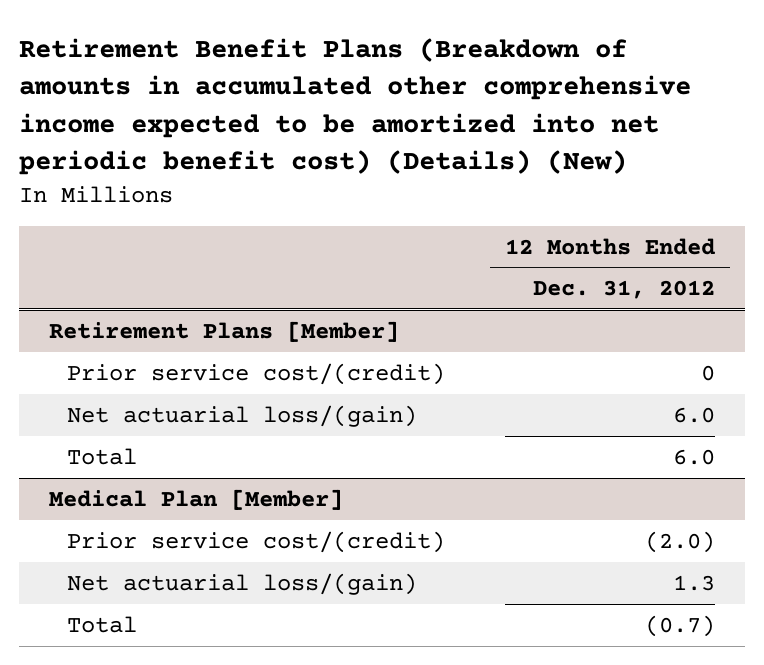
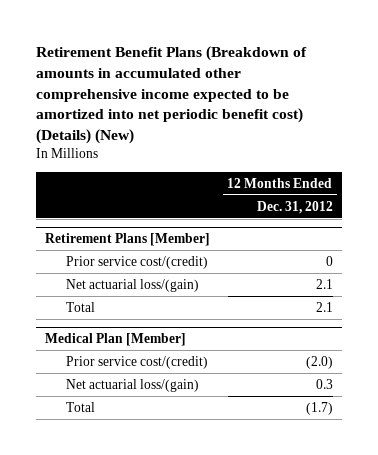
[672,406,715,423] 6.0 -> [315,278,333,289] 2.1
[672,448,715,465] 6.0 -> [315,301,333,312] 2.1
[672,574,715,591] 1.3 -> [315,378,333,389] 0.3
[644,614,715,637] (0.7) -> [305,401,333,415] (1.7)

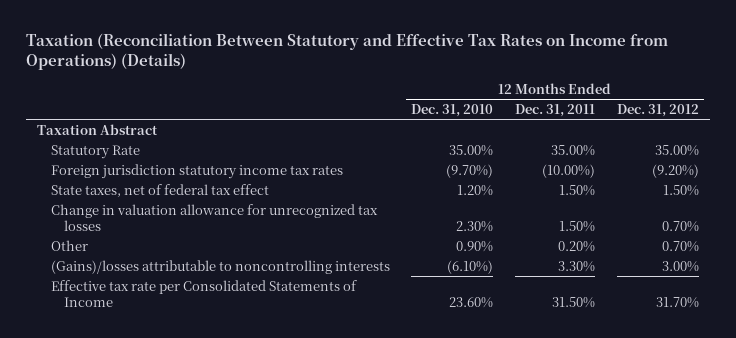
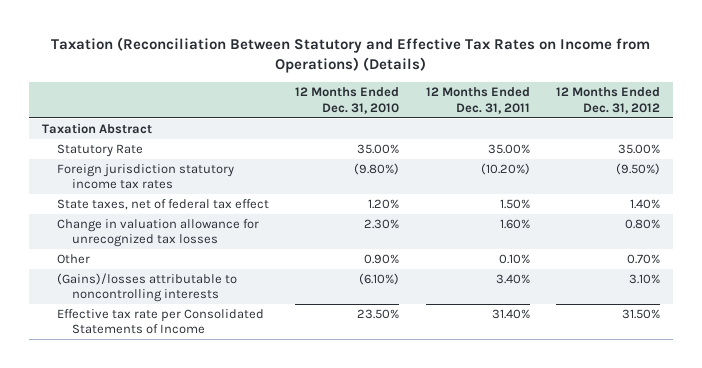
[446,163,494,178] (9.70%) -> [354,162,400,175] (9.80%)
[542,163,596,178] (10.00%) -> [480,162,530,175] (10.20%)
[651,163,699,178] (9.20%) -> [616,162,661,175] (9.50%)
[662,184,699,196] 1.50% -> [630,198,661,209] 1.40%
[559,220,596,232] 1.50% -> [499,218,530,229] 1.60%
[661,220,699,232] 0.70% -> [625,218,661,229] 0.80%
[558,240,596,252] 0.20% -> [498,253,530,264] 0.10%
[558,260,596,272] 3.30% -> [495,273,530,284] 3.40%
[661,260,699,272] 3.00% -> [629,273,661,284] 3.10%
[449,296,494,308] 23.60% -> [357,308,400,319] 23.50%
[552,296,596,308] 31.50% -> [491,308,530,319] 31.40%
[655,296,699,308] 31.70% -> [622,308,661,319] 31.50%

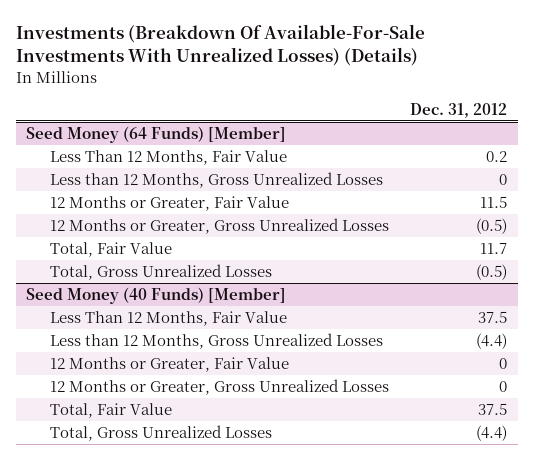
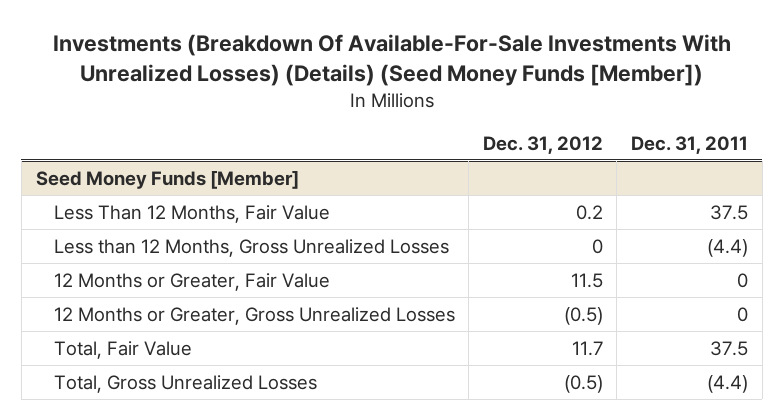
[15,24,425,67] Investments (Breakdown Of Available-For-Sale Investments With Unrealized Losses) (Details) -> [52,34,731,86] Investments (Breakdown Of Available-For-Sale Investments With Unrealized Losses) (Details) (Seed Money Funds [Member])
none -> [631,135,749,154] Dec. 31, 2011
[26,126,287,144] Seed Money (64 Funds) [Member] -> [35,170,299,189] Seed Money Funds [Member]
[26,287,287,305] Seed Money (40 Funds) [Member] -> none
[50,311,288,327] Less Than 12 Months, Fair Value -> none
[50,333,384,350] Less than 12 Months, Gross Unrealized Losses -> none
[50,357,290,373] 12 Months or Greater, Fair Value -> none
[50,379,390,396] 12 Months or Greater, Gross Unrealized Losses -> none
[50,403,173,419] Total, Fair Value -> none
[50,425,273,442] Total, Gross Unrealized Losses -> none

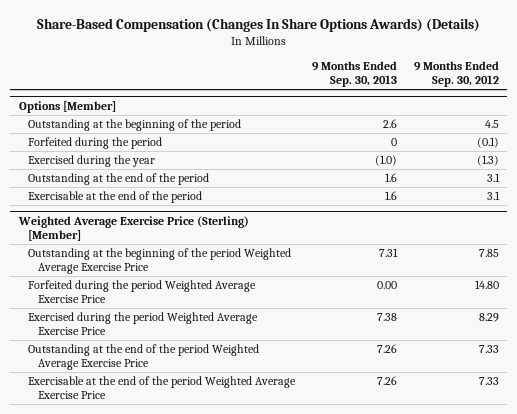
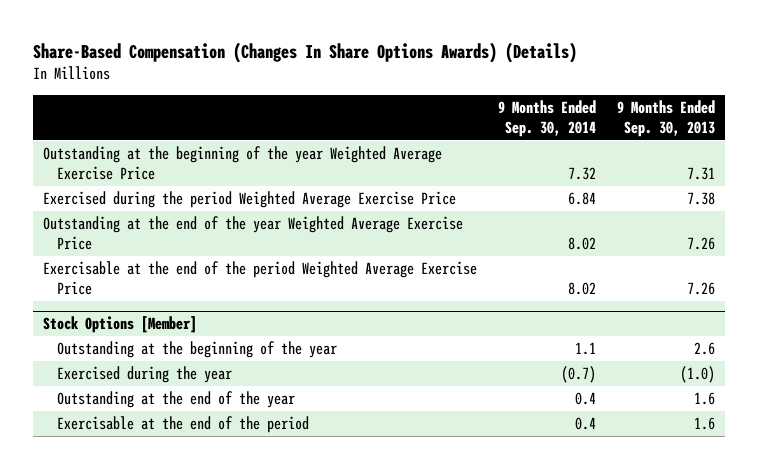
[413,61,499,88] 9 Months Ended Sep. 30, 2012 -> none
none -> [498,99,597,138] 9 Months Ended Sep. 30, 2014
[18,101,116,114] Options [Member] -> none
[28,119,242,132] Outstanding at the beginning of the period -> none
[28,137,163,150] Forfeited during the period -> none
[28,155,156,168] Exercised during the year -> none
[28,173,210,186] Outstanding at the end of the period -> none
[28,191,203,204] Exercisable at the end of the period -> none
[17,216,249,242] Weighted Average Exercise Price (Sterling) [Member] -> none
[28,280,257,304] Forfeited during the period Weighted Average Exercise Price -> none
[28,248,292,275] Outstanding at the beginning of the period Weighted Average Exercise Price -> [43,145,443,181] Outstanding at the beginning of the year Weighted Average Exercise Price
[28,344,260,371] Outstanding at the end of the period Weighted Average Exercise Price -> [43,215,464,251] Outstanding at the end of the year Weighted Average Exercise Price
none -> [43,315,198,333] Stock Options [Member]
none -> [56,340,337,358] Outstanding at the beginning of the year
none -> [56,365,232,383] Exercised during the year
none -> [56,390,295,408] Outstanding at the end of the year
none -> [56,415,309,433] Exercisable at the end of the period

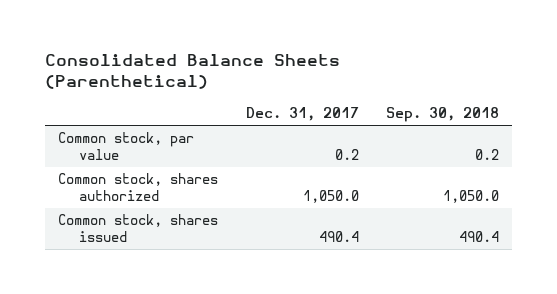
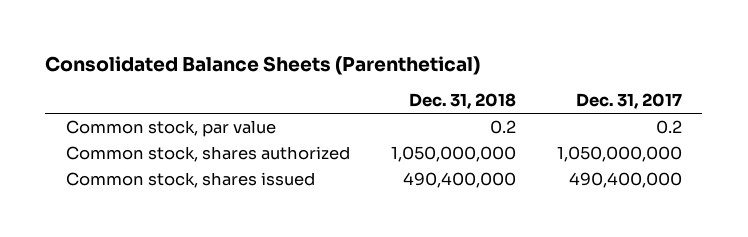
[385,107,499,123] Sep. 30, 2018 -> none
none -> [408,93,516,110] Dec. 31, 2018
[302,190,359,204] 1,050.0 -> [556,146,682,163] 1,050,000,000
[318,231,359,243] 490.4 -> [568,172,682,189] 490,400,000

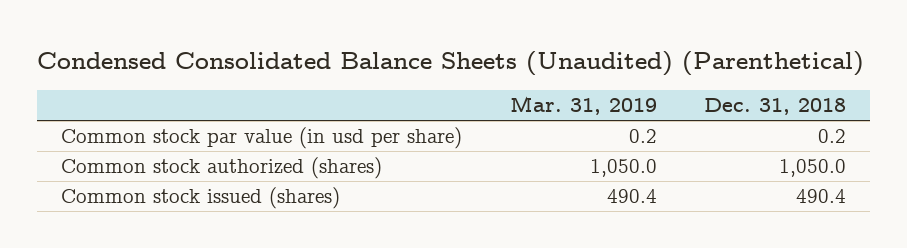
[45,55,481,75] Consolidated Balance Sheets (Parenthetical) -> [36,51,864,77] Condensed Consolidated Balance Sheets (Unaudited) (Parenthetical)
[575,93,682,110] Dec. 31, 2017 -> none
none -> [509,96,657,116] Mar. 31, 2019
[65,120,276,138] Common stock, par value -> [60,127,462,150] Common stock par value (in usd per share)
[65,146,350,163] Common stock, shares authorized -> [60,157,382,180] Common stock authorized (shares)
[390,146,516,163] 1,050,000,000 -> [779,159,847,178] 1,050.0
[65,172,315,189] Common stock, shares issued -> [60,187,340,210] Common stock issued (shares)
[402,172,516,189] 490,400,000 -> [796,189,847,204] 490.4

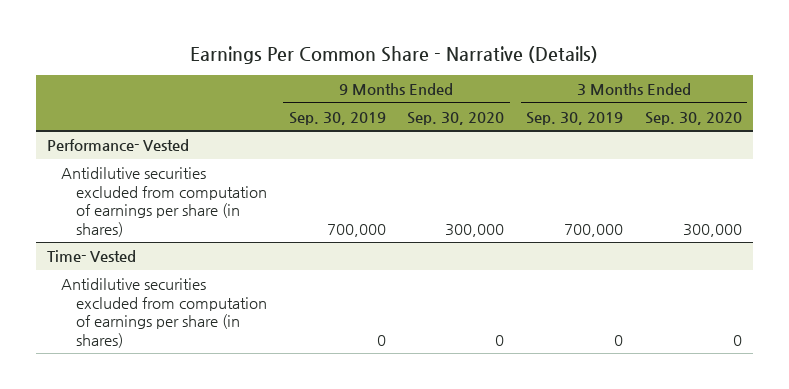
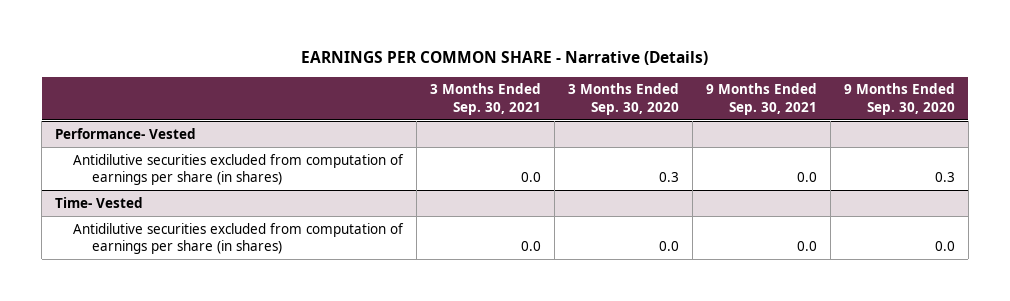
[190,45,599,64] Earnings Per Common Share - Narrative (Details) -> [300,50,708,65] EARNINGS PER COMMON SHARE - Narrative (Details)
[288,111,386,125] Sep. 30, 2019 -> none
[525,111,623,125] Sep. 30, 2019 -> none
none -> [430,83,542,115] 3 Months Ended Sep. 30, 2021
none -> [705,83,817,115] 9 Months Ended Sep. 30, 2021
[445,223,505,237] 300,000 -> [934,172,955,183] 0.3
[682,223,742,237] 300,000 -> [659,172,680,183] 0.3
[495,334,505,346] 0 -> [934,241,955,252] 0.0
[732,334,742,346] 0 -> [659,241,680,252] 0.0

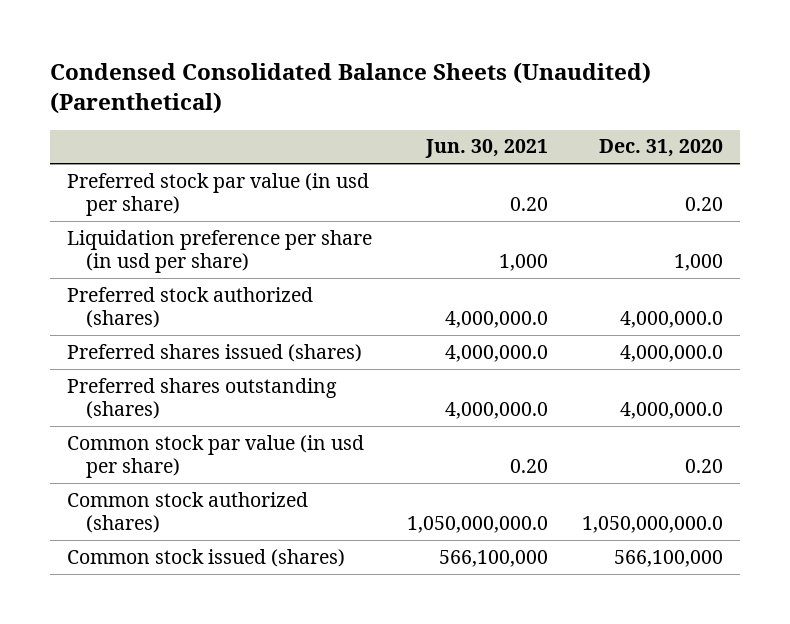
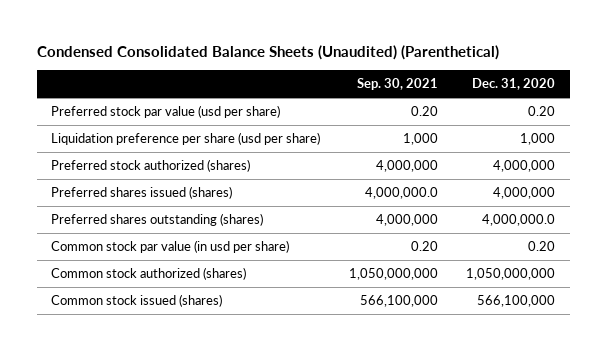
[424,139,548,159] Jun. 30, 2021 -> none
none -> [356,78,438,91] Sep. 30, 2021
[67,172,370,217] Preferred stock par value (in usd per share) -> [51,105,281,119] Preferred stock par value (usd per share)
[67,229,373,274] Liquidation preference per share (in usd per share) -> [51,132,321,146] Liquidation preference per share (usd per share)
[620,311,724,329] 4,000,000.0 -> [493,160,556,173] 4,000,000
[620,344,724,362] 4,000,000.0 -> [493,187,556,200] 4,000,000
[582,516,724,534] 1,050,000,000.0 -> [466,268,556,281] 1,050,000,000

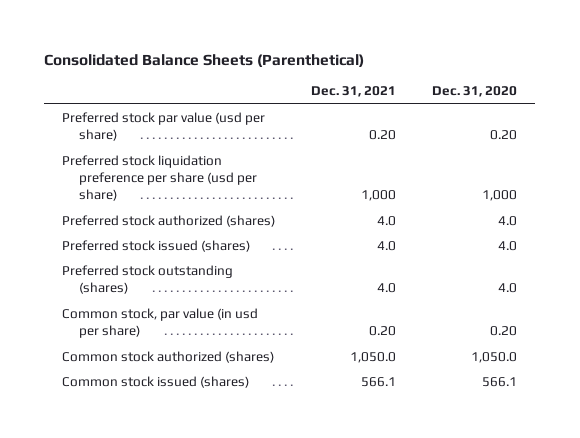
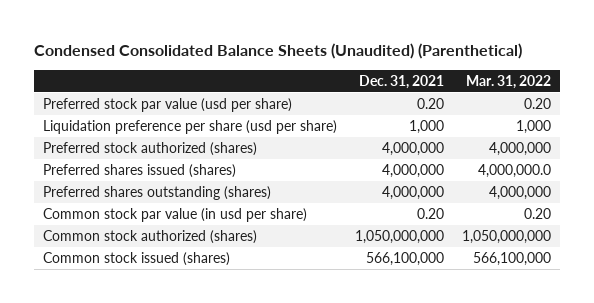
[44,54,365,68] Consolidated Balance Sheets (Parenthetical) -> [34,42,523,59] Condensed Consolidated Balance Sheets (Unaudited) (Parenthetical)
[432,86,518,98] Dec. 31, 2020 -> none
none -> [465,74,551,89] Mar. 31, 2022
[62,155,258,202] Preferred stock liquidation preference per share (usd per share) -> [43,119,338,134] Liquidation preference per share (usd per share)
[377,216,397,227] 4.0 -> [382,141,445,156] 4,000,000
[62,240,251,253] Preferred stock issued (shares) -> [43,163,237,178] Preferred shares issued (shares)
[377,241,397,252] 4.0 -> [382,163,445,178] 4,000,000
[62,265,234,295] Preferred stock outstanding (shares) -> [43,185,272,200] Preferred shares outstanding (shares)
[377,283,397,294] 4.0 -> [382,185,445,200] 4,000,000
[62,308,259,339] Common stock, par value (in usd per share) -> [43,207,308,222] Common stock par value (in usd per share)
[350,352,397,364] 1,050.0 -> [355,229,445,244] 1,050,000,000
[361,377,397,388] 566.1 -> [366,251,445,266] 566,100,000

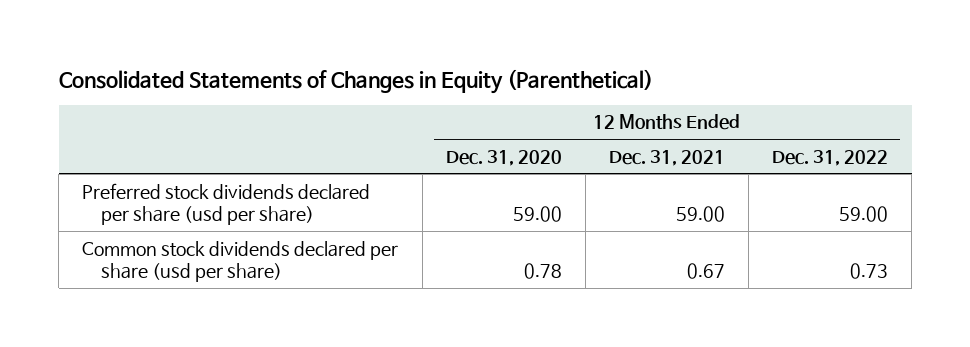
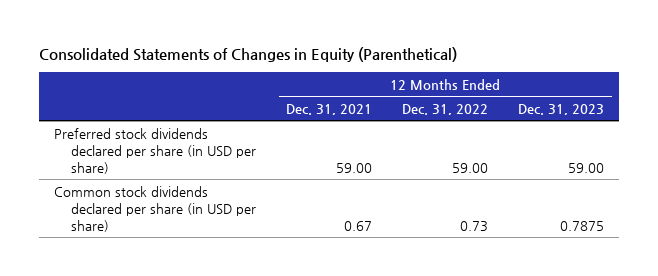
[445,149,562,166] Dec. 31, 2020 -> none
none -> [518,103,605,115] Dec. 31, 2023
[82,182,371,226] Preferred stock dividends declared per share (usd per share) -> [53,127,257,174] Preferred stock dividends declared per share (in USD per share)
[82,240,399,283] Common stock dividends declared per share (usd per share) -> [53,185,257,232] Common stock dividends declared per share (in USD per share)

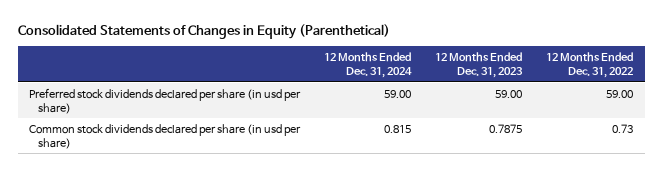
[286,103,373,115] Dec. 31, 2021 -> none
none -> [324,52,413,78] 12 Months Ended Dec. 31, 2024
[53,127,257,174] Preferred stock dividends declared per share (in USD per share) -> [29,87,302,114] Preferred stock dividends declared per share (in usd per share)
[53,185,257,232] Common stock dividends declared per share (in USD per share) -> [29,123,302,149] Common stock dividends declared per share (in usd per share)

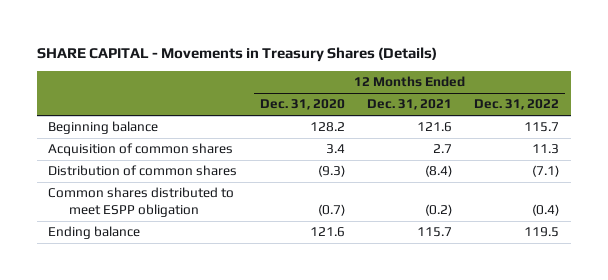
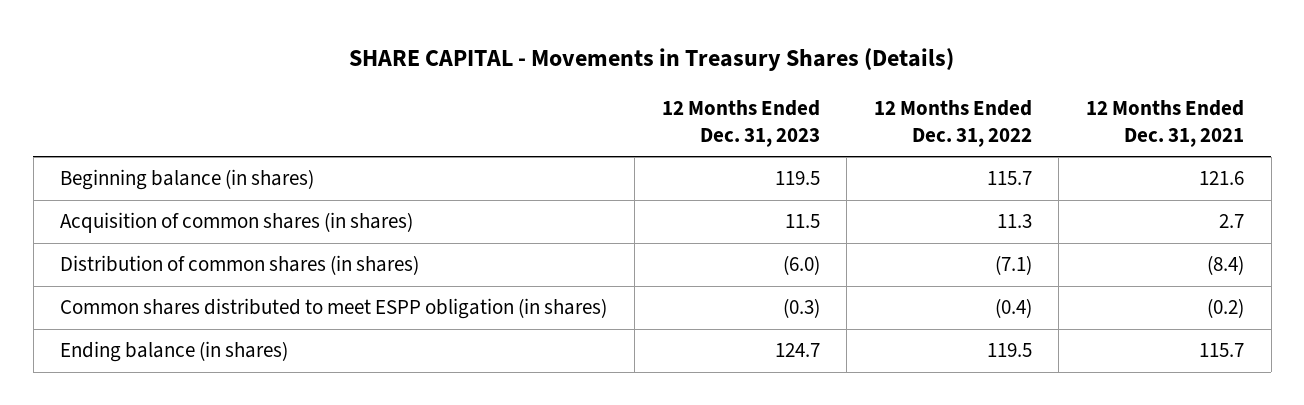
[259,99,345,111] Dec. 31, 2020 -> none
none -> [661,99,820,147] 12 Months Ended Dec. 31, 2023
[48,121,159,135] Beginning balance -> [60,169,315,191] Beginning balance (in shares)
[48,143,234,157] Acquisition of common shares -> [60,212,414,234] Acquisition of common shares (in shares)
[48,165,238,177] Distribution of common shares -> [60,255,420,276] Distribution of common shares (in shares)
[48,187,235,218] Common shares distributed to meet ESPP obligation -> [60,298,608,320] Common shares distributed to meet ESPP obligation (in shares)
[48,226,141,240] Ending balance -> [60,341,289,363] Ending balance (in shares)

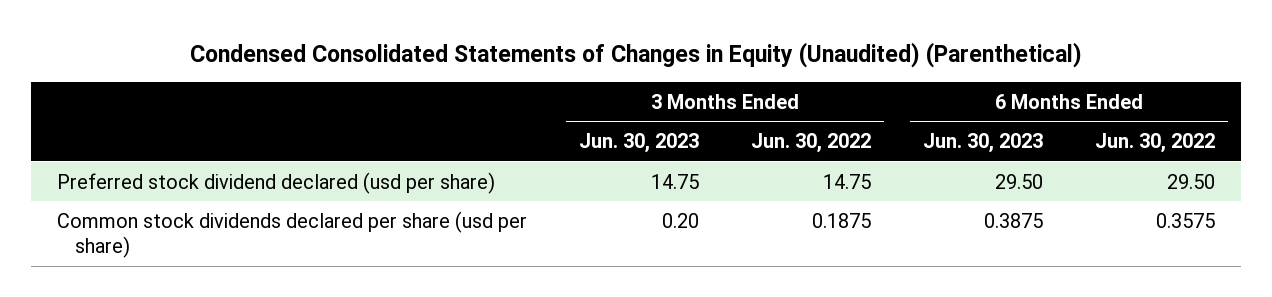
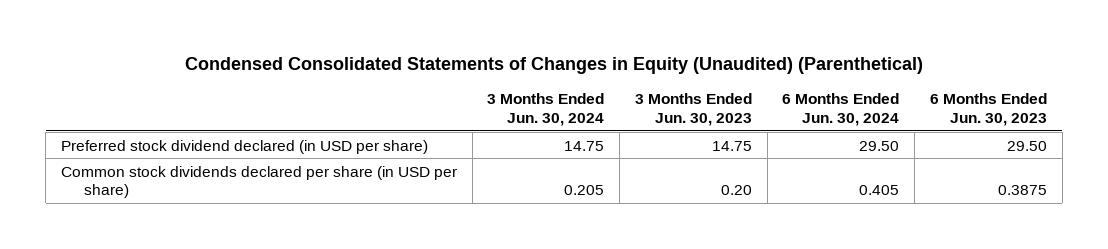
[751,133,872,154] Jun. 30, 2022 -> none
[1094,133,1215,154] Jun. 30, 2022 -> none
none -> [487,93,605,126] 3 Months Ended Jun. 30, 2024
none -> [782,93,900,126] 6 Months Ended Jun. 30, 2024
[57,171,496,194] Preferred stock dividend declared (usd per share) -> [60,139,428,154] Preferred stock dividend declared (in USD per share)
[57,210,528,259] Common stock dividends declared per share (usd per share) -> [60,165,457,199] Common stock dividends declared per share (in USD per share)

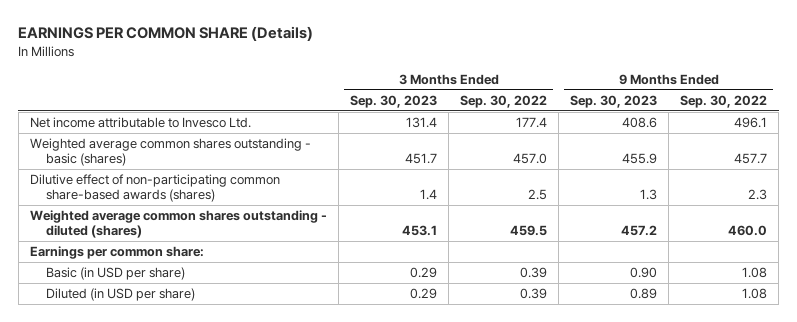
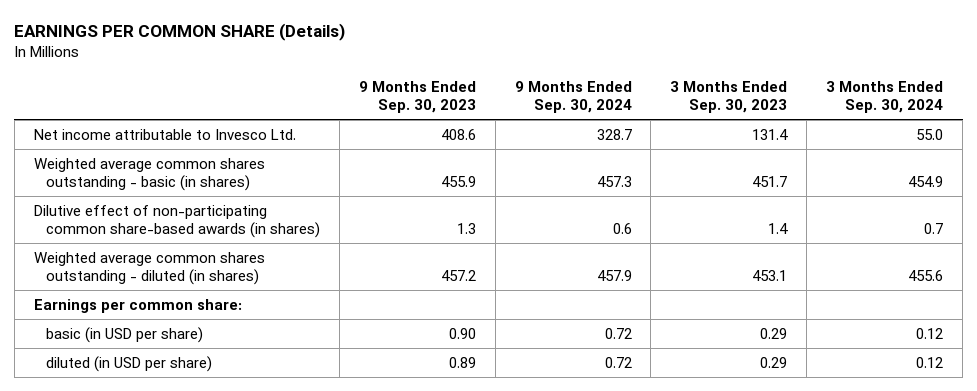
[460,94,548,108] Sep. 30, 2022 -> none
[680,94,768,108] Sep. 30, 2022 -> none
none -> [514,80,632,114] 9 Months Ended Sep. 30, 2024
none -> [826,80,944,114] 3 Months Ended Sep. 30, 2024
[29,138,311,167] Weighted average common shares outstanding - basic (shares) -> [33,157,265,192] Weighted average common shares outstanding - basic (in shares)
[29,174,280,203] Dilutive effect of non-participating common share-based awards (shares) -> [33,204,320,239] Dilutive effect of non-participating common share-based awards (in shares)
[29,210,327,239] Weighted average common shares outstanding - diluted (shares) -> [33,251,265,286] Weighted average common shares outstanding - diluted (in shares)
[46,267,186,281] Basic (in USD per share) -> [45,326,203,343] basic (in USD per share)
[46,288,196,302] Diluted (in USD per share) -> [45,355,212,372] diluted (in USD per share)

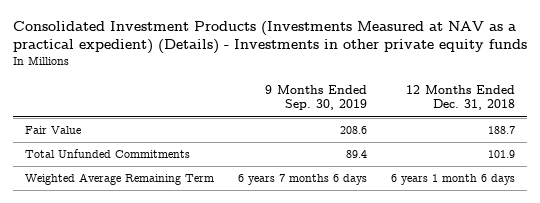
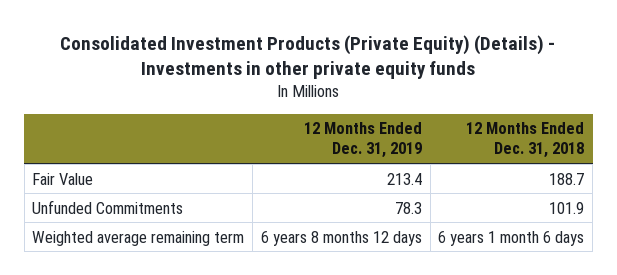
[12,21,527,55] Consolidated Investment Products (Investments Measured at NAV as a practical expedient) (Details) - Investments in other private equity funds -> [60,34,556,80] Consolidated Investment Products (Private Equity) (Details) - Investments in other private equity funds
[265,84,368,111] 9 Months Ended Sep. 30, 2019 -> none
none -> [303,122,422,159] 12 Months Ended Dec. 31, 2019
[24,149,190,159] Total Unfunded Commitments -> [32,199,184,214] Unfunded Commitments
[24,173,214,186] Weighted Average Remaining Term -> [32,230,245,246] Weighted average remaining term

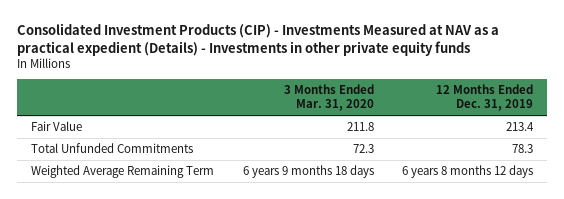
[60,34,556,80] Consolidated Investment Products (Private Equity) (Details) - Investments in other private equity funds -> [17,22,500,56] Consolidated Investment Products (CIP) - Investments Measured at NAV as a practical expedient (Details) - Investments in other private equity funds
[466,122,585,159] 12 Months Ended Dec. 31, 2018 -> none
none -> [283,84,374,112] 3 Months Ended Mar. 31, 2020
[32,199,184,214] Unfunded Commitments -> [31,143,194,154] Total Unfunded Commitments
[32,230,245,246] Weighted average remaining term -> [31,165,215,179] Weighted Average Remaining Term

